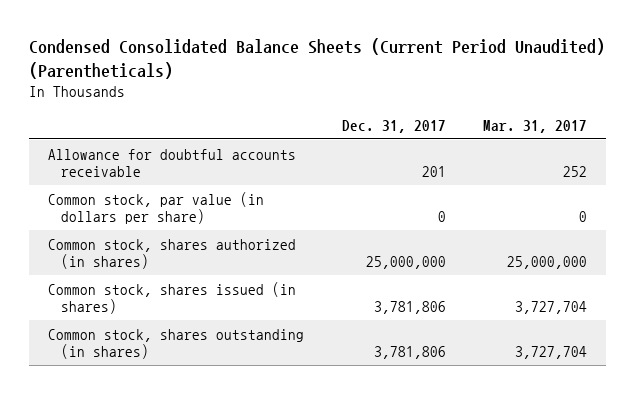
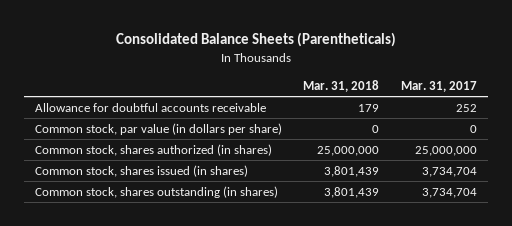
[29,38,606,79] Condensed Consolidated Balance Sheets (Current Period Unaudited) (Parentheticals) -> [115,32,396,48] Consolidated Balance Sheets (Parentheticals)
[341,119,446,133] Dec. 31, 2017 -> none
none -> [303,79,380,92] Mar. 31, 2018
[515,301,588,315] 3,727,704 -> [422,166,478,177] 3,734,704
[515,346,588,360] 3,727,704 -> [422,187,478,198] 3,734,704

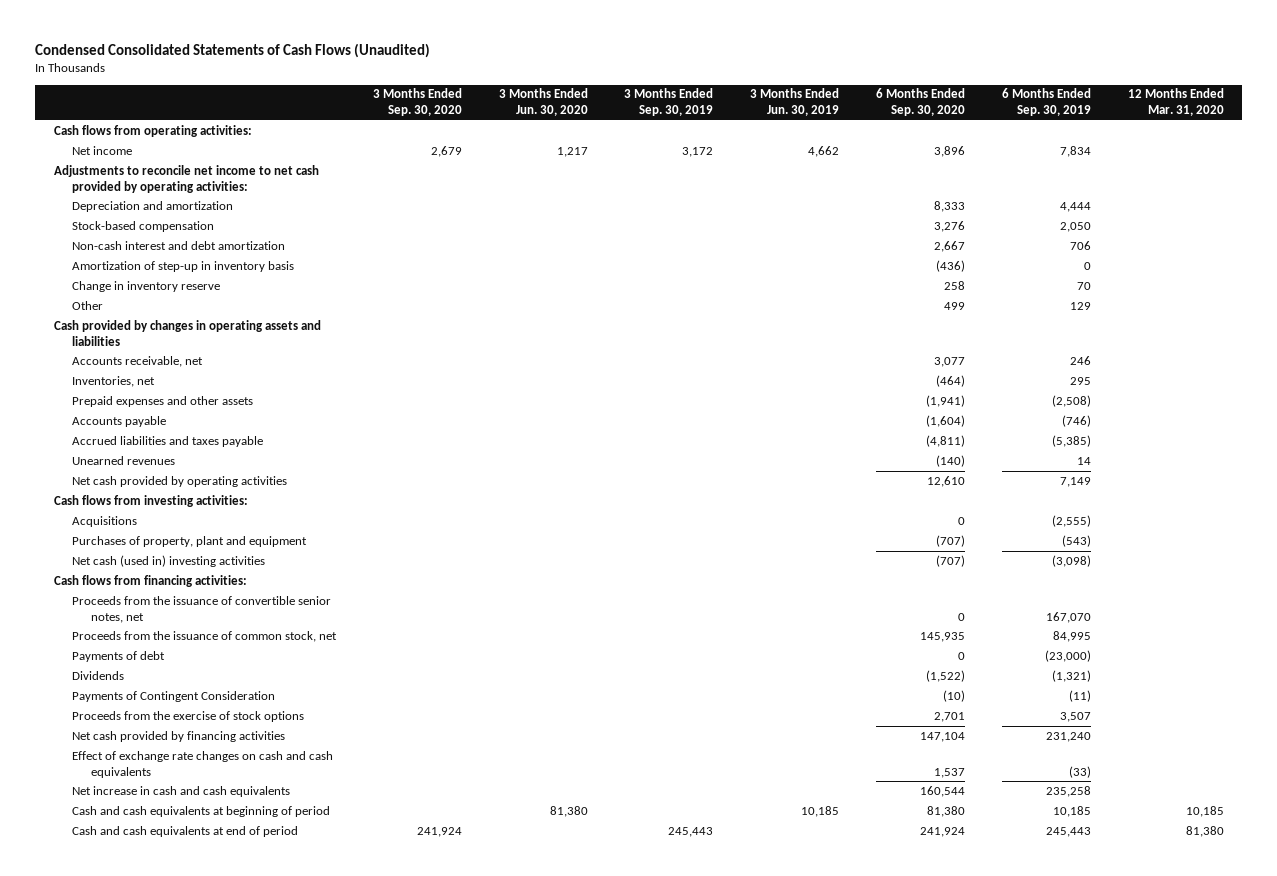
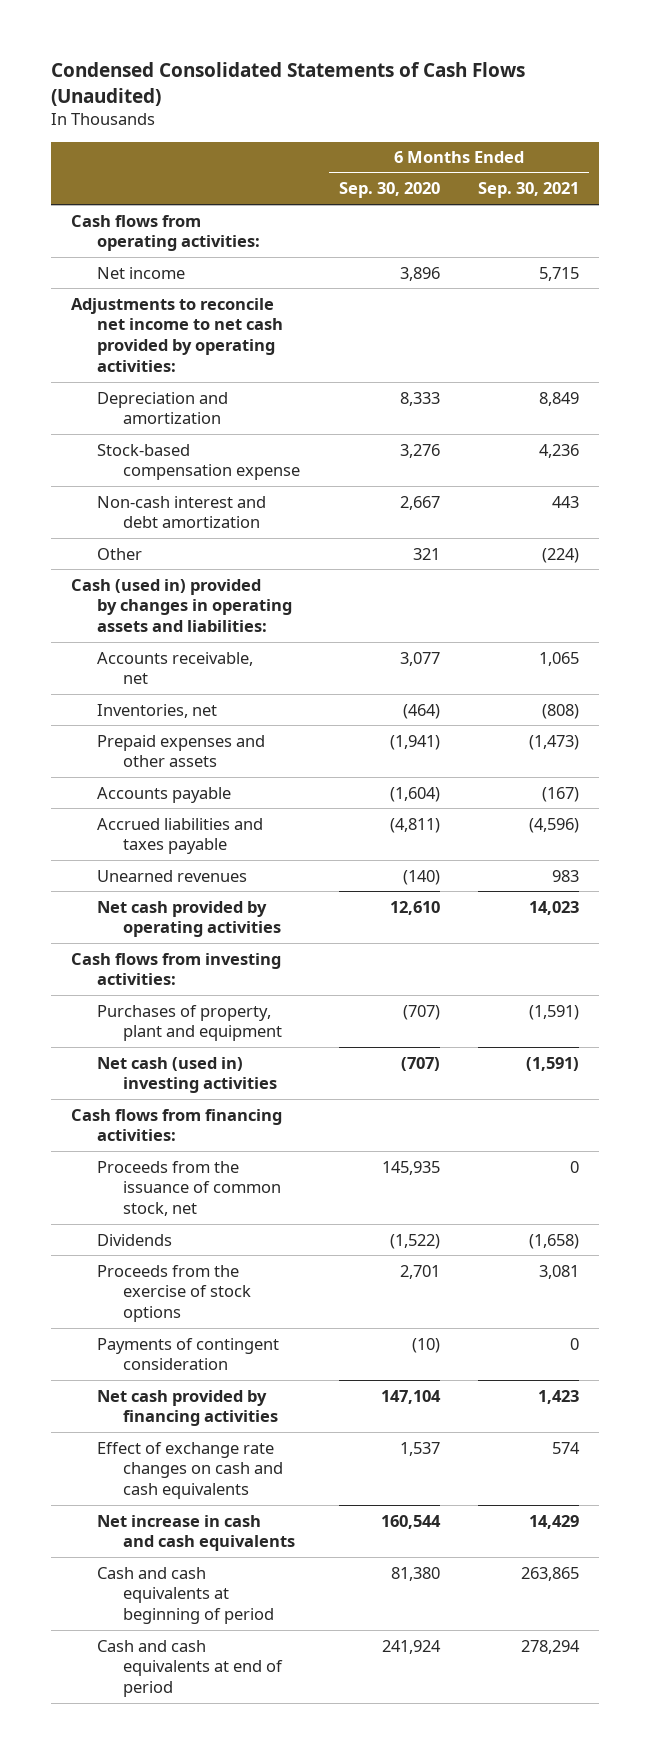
[372,88,462,117] 3 Months Ended Sep. 30, 2020 -> none
[498,88,588,117] 3 Months Ended Jun. 30, 2020 -> none
[624,88,714,117] 3 Months Ended Sep. 30, 2019 -> none
[750,88,840,117] 3 Months Ended Jun. 30, 2019 -> none
[1001,88,1091,117] 6 Months Ended Sep. 30, 2019 -> none
[1127,88,1224,117] 12 Months Ended Mar. 31, 2020 -> none
none -> [478,182,580,199] Sep. 30, 2021
[72,220,215,232] Stock-based compensation -> [96,443,301,481] Stock-based compensation expense
[72,260,295,272] Amortization of step-up in inventory basis -> none
[72,280,221,292] Change in inventory reserve -> none
[944,301,966,310] 499 -> [412,547,440,560] 321
[53,319,321,346] Cash provided by changes in operating assets and liabilities -> [70,578,292,633] Cash (used in) provided by changes in operating assets and liabilities:
[72,515,138,527] Acquisitions -> none
[72,595,332,623] Proceeds from the issuance of convertible senior notes, net -> none
[72,650,166,662] Payments of debt -> none
[72,690,276,702] Payments of Contingent Consideration -> none
none -> [96,1337,279,1371] Payments of contingent consideration

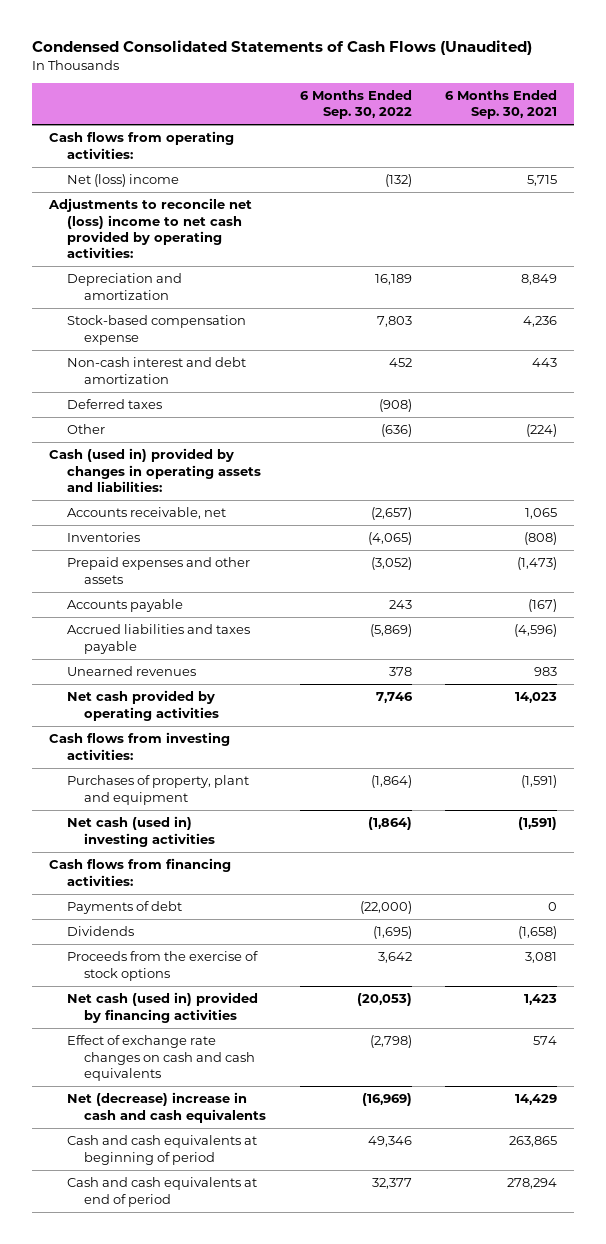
[338,182,440,199] Sep. 30, 2020 -> none
none -> [299,90,412,120] 6 Months Ended Sep. 30, 2022
[96,266,185,279] Net income -> [66,174,179,188] Net (loss) income
[70,297,283,373] Adjustments to reconcile net income to net cash provided by operating activities: -> [47,198,252,259] Adjustments to reconcile net (loss) income to net cash provided by operating activities:
none -> [66,399,162,410] Deferred taxes
[96,703,217,718] Inventories, net -> [66,532,140,543] Inventories
[96,1160,282,1217] Proceeds from the issuance of common stock, net -> none
none -> [66,901,182,915] Payments of debt
[96,1337,279,1371] Payments of contingent consideration -> none
[96,1389,279,1427] Net cash provided by financing activities -> [66,992,258,1023] Net cash (used in) provided by financing activities
[96,1514,296,1552] Net increase in cash and cash equivalents -> [66,1092,267,1123] Net (decrease) increase in cash and cash equivalents

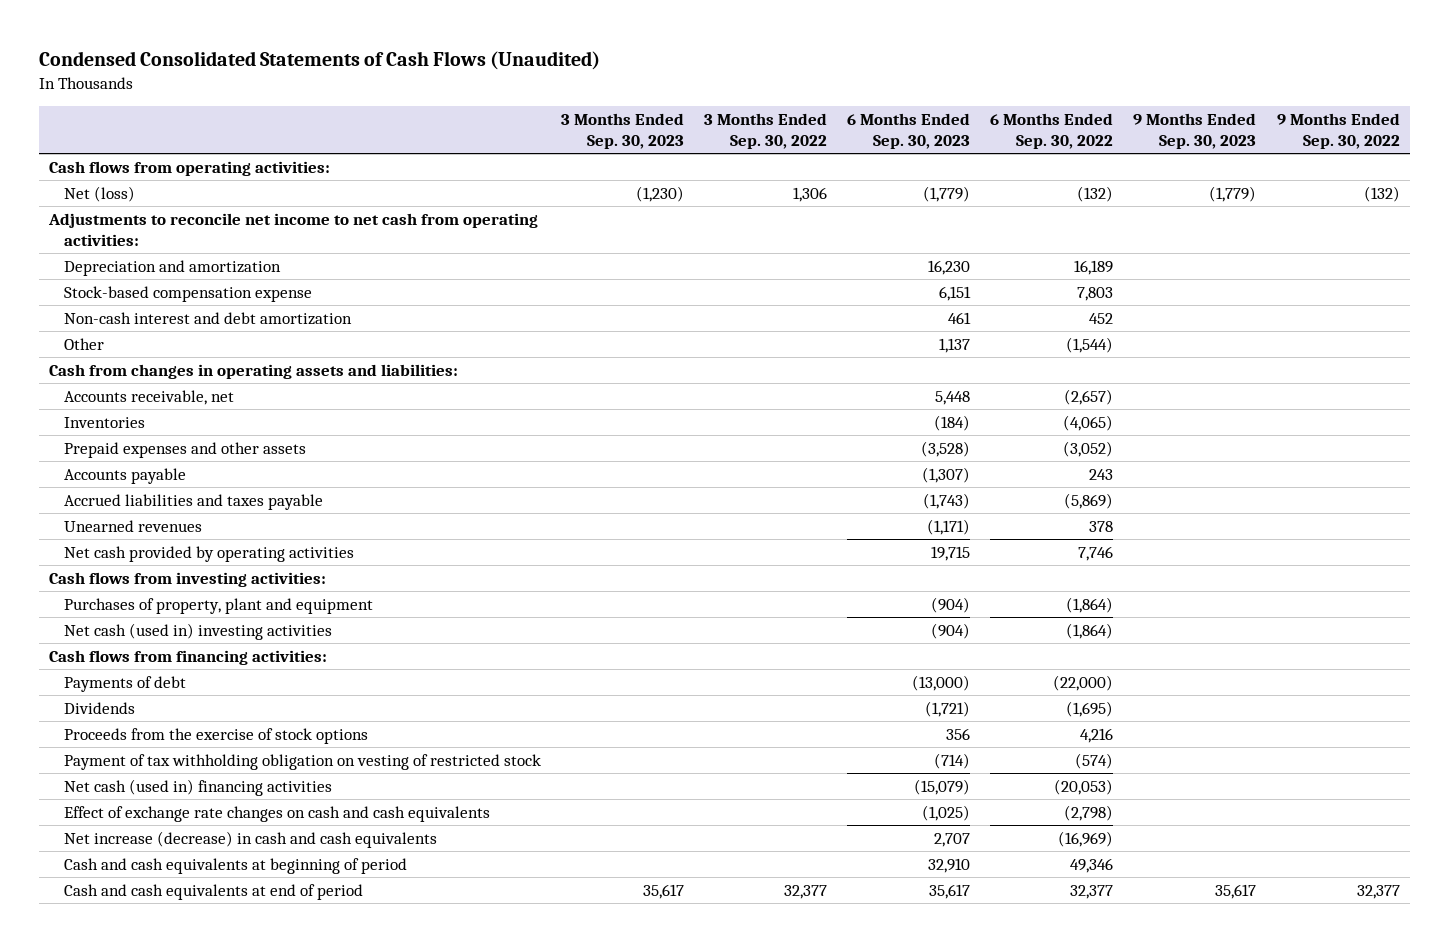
[445,90,558,120] 6 Months Ended Sep. 30, 2021 -> none
none -> [561,113,685,150] 3 Months Ended Sep. 30, 2023
none -> [704,113,828,150] 3 Months Ended Sep. 30, 2022
none -> [847,113,971,150] 6 Months Ended Sep. 30, 2023
none -> [1133,113,1257,150] 9 Months Ended Sep. 30, 2023
none -> [1276,113,1400,150] 9 Months Ended Sep. 30, 2022
[66,174,179,188] Net (loss) income -> [64,185,136,202] Net (loss)
[47,198,252,259] Adjustments to reconcile net (loss) income to net cash provided by operating activities: -> [48,212,539,246] Adjustments to reconcile net income to net cash from operating activities:
[66,399,162,410] Deferred taxes -> none
[380,424,412,438] (636) -> [1066,336,1114,353] (1,544)
[48,448,261,492] Cash (used in) provided by changes in operating assets and liabilities: -> [49,363,459,379] Cash from changes in operating assets and liabilities:
[377,952,412,964] 3,642 -> [1080,727,1114,743] 4,216
none -> [64,753,542,770] Payment of tax withholding obligation on vesting of restricted stock
[66,992,258,1023] Net cash (used in) provided by financing activities -> [64,778,333,796] Net cash (used in) financing activities
[66,1092,267,1123] Net (decrease) increase in cash and cash equivalents -> [64,830,438,848] Net increase (decrease) in cash and cash equivalents

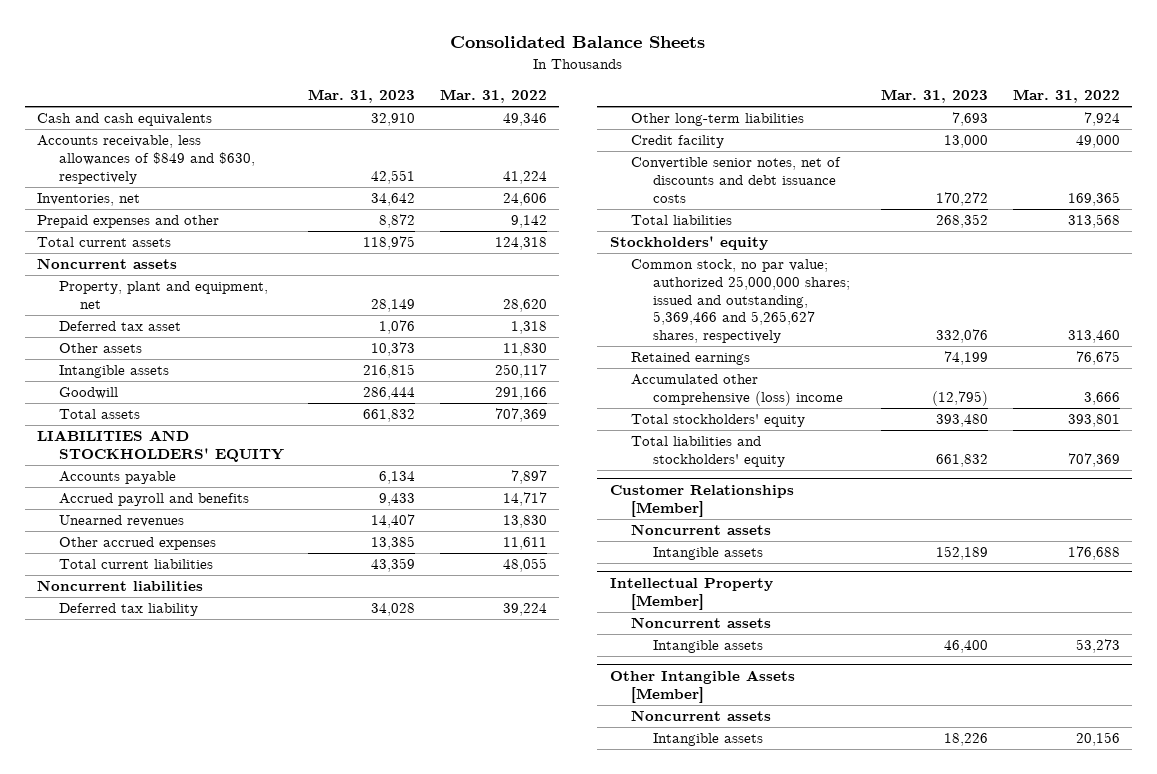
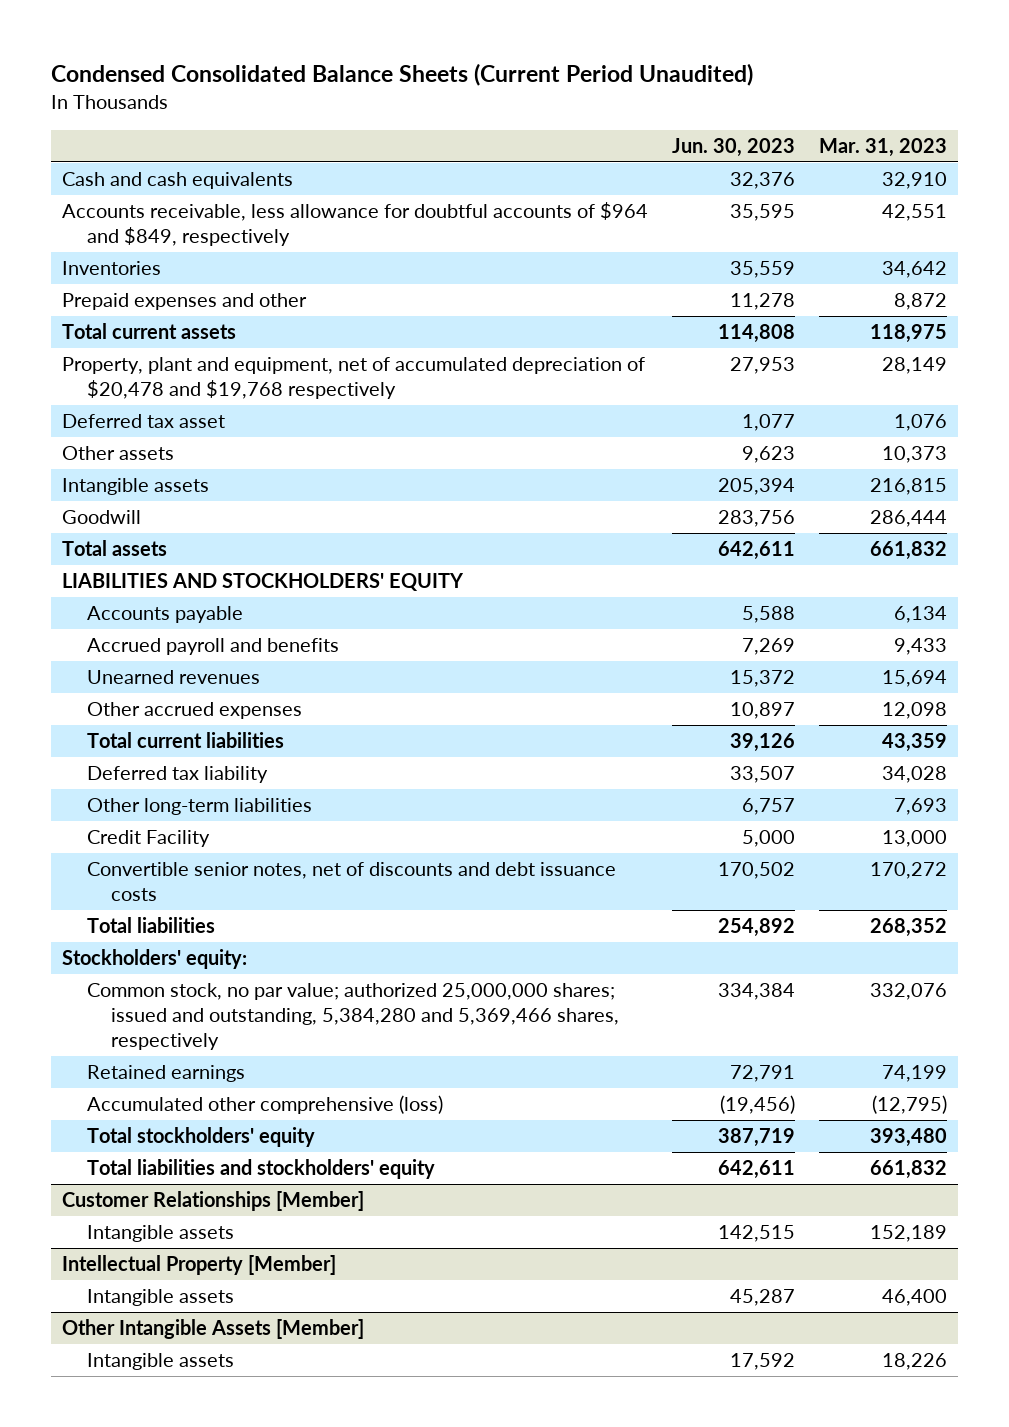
[450,36,706,49] Consolidated Balance Sheets -> [50,63,753,87] Condensed Consolidated Balance Sheets (Current Period Unaudited)
[440,89,548,104] Mar. 31, 2022 -> none
none -> [672,137,796,157] Jun. 30, 2023
[36,135,255,184] Accounts receivable, less allowances of $849 and $630, respectively -> [62,202,649,247] Accounts receivable, less allowance for doubtful accounts of $964 and $849, respectively
[36,193,140,207] Inventories, net -> [62,261,162,276] Inventories
[36,258,177,270] Noncurrent assets -> none
[58,281,268,310] Property, plant and equipment, net -> [62,357,646,400] Property, plant and equipment, net of accumulated depreciation of $20,478 and $19,768 respectively
[371,514,416,529] 14,407 -> [881,670,947,688] 15,694
[371,536,416,551] 13,385 -> [881,702,947,720] 12,098
[36,580,203,592] Noncurrent liabilities -> none
[631,135,725,149] Credit facility -> [86,830,210,848] Credit Facility
[609,236,768,251] Stockholders' equity -> [62,949,248,970] Stockholders' equity:
[631,259,851,344] Common stock, no par value; authorized 25,000,000 shares; issued and outstanding, 5,369,466 and 5,265,627 shares, respectively -> [86,983,620,1050] Common stock, no par value; authorized 25,000,000 shares; issued and outstanding, 5,384,280 and 5,369,466 shares, respectively
[631,374,844,407] Accumulated other comprehensive (loss) income -> [86,1095,443,1115] Accumulated other comprehensive (loss)
[631,524,772,536] Noncurrent assets -> none
[631,617,772,629] Noncurrent assets -> none
[631,710,772,722] Noncurrent assets -> none

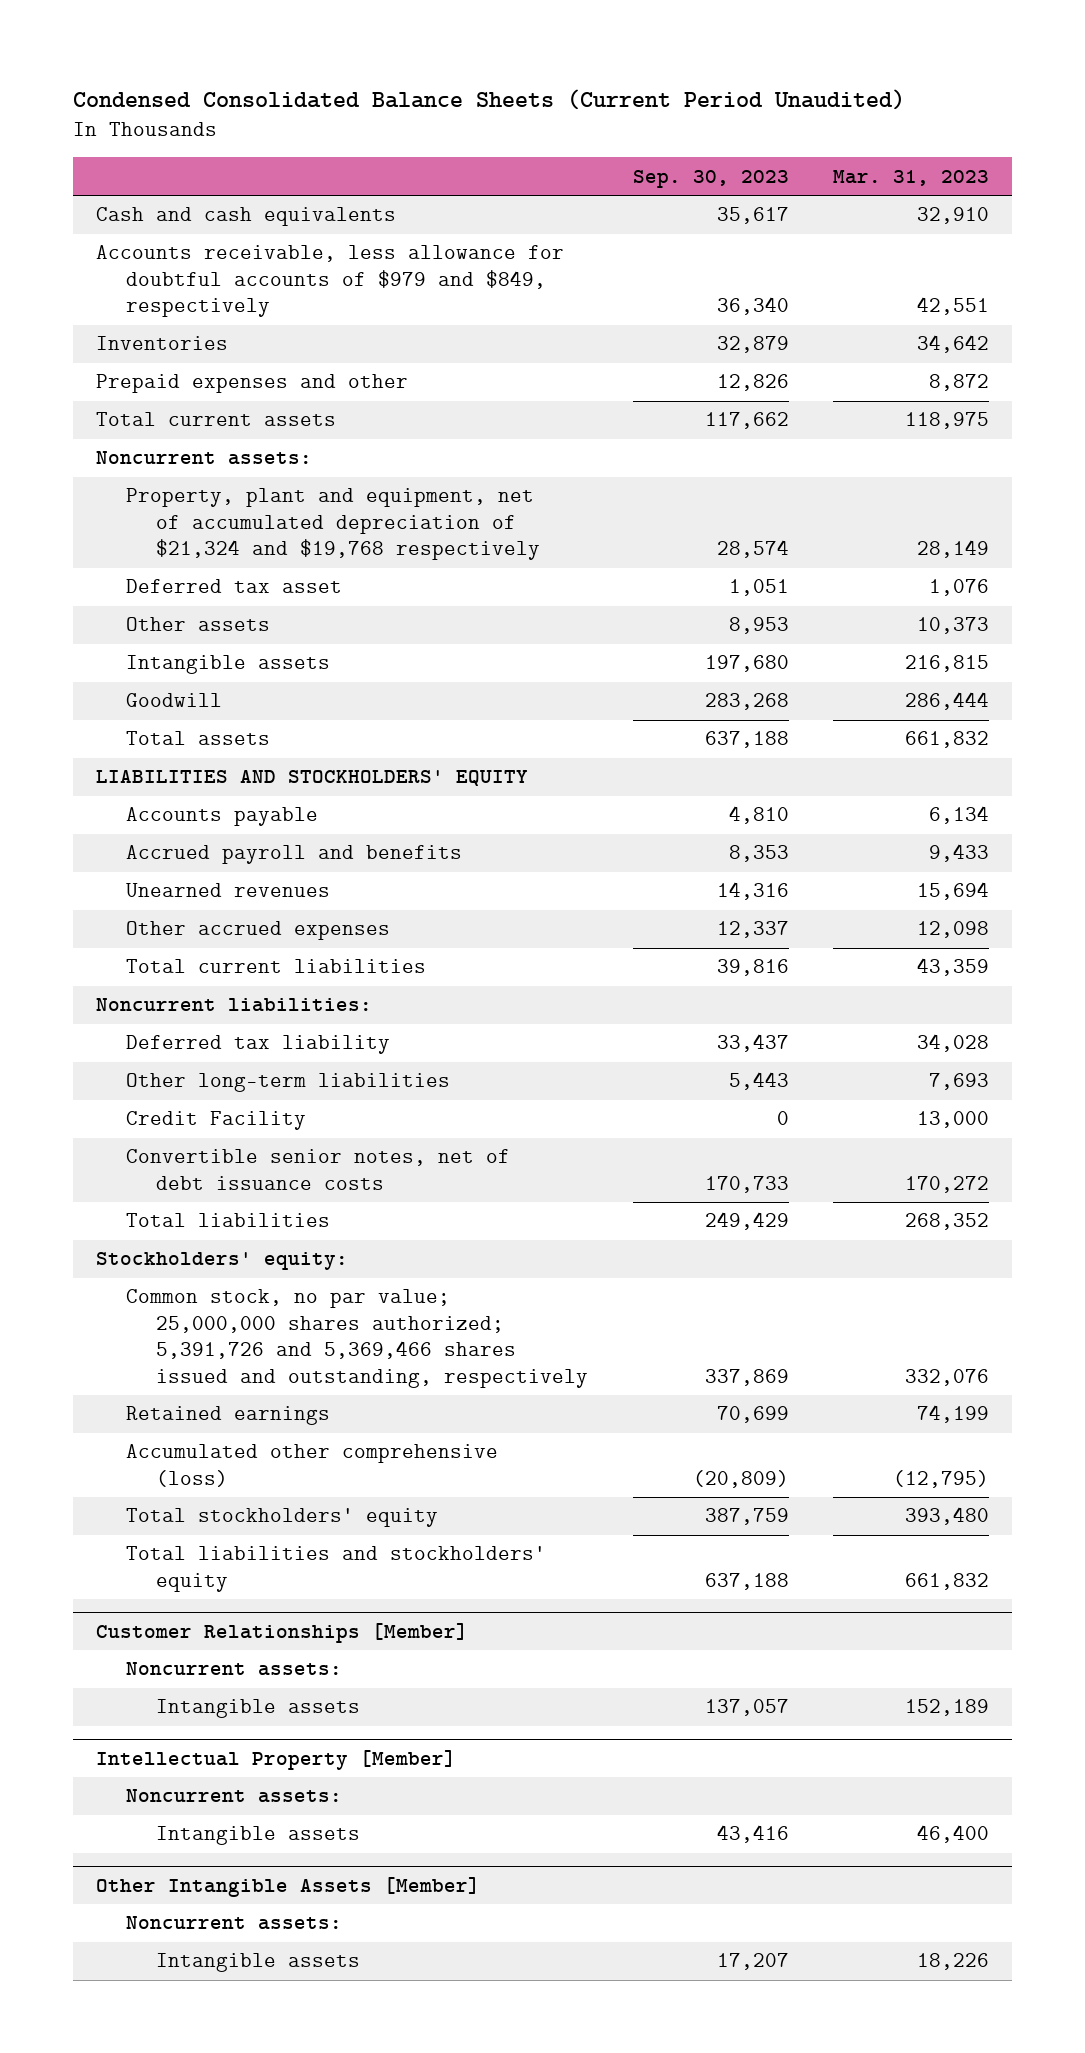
[672,137,796,157] Jun. 30, 2023 -> none
none -> [632,169,789,188] Sep. 30, 2023
[62,202,649,247] Accounts receivable, less allowance for doubtful accounts of $964 and $849, respectively -> [95,245,564,318] Accounts receivable, less allowance for doubtful accounts of $979 and $849, respectively
none -> [95,451,312,466] Noncurrent assets:
[62,357,646,400] Property, plant and equipment, net of accumulated depreciation of $20,478 and $19,768 respectively -> [126,488,541,561] Property, plant and equipment, net of accumulated depreciation of $21,324 and $19,768 respectively
none -> [95,998,372,1013] Noncurrent liabilities:
[86,862,616,902] Convertible senior notes, net of discounts and debt issuance costs -> [126,1149,511,1190] Convertible senior notes, net of debt issuance costs
[86,983,620,1050] Common stock, no par value; authorized 25,000,000 shares; issued and outstanding, 5,384,280 and 5,369,466 shares, respectively -> [126,1289,589,1388] Common stock, no par value; 25,000,000 shares authorized; 5,391,726 and 5,369,466 shares issued and outstanding, respectively
none -> [126,1662,343,1677] Noncurrent assets:
none -> [126,1789,343,1804] Noncurrent assets:
none -> [126,1916,343,1931] Noncurrent assets:

